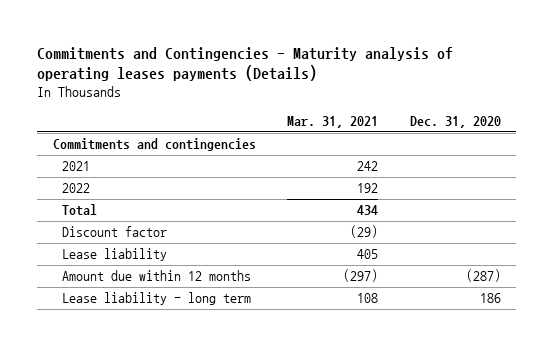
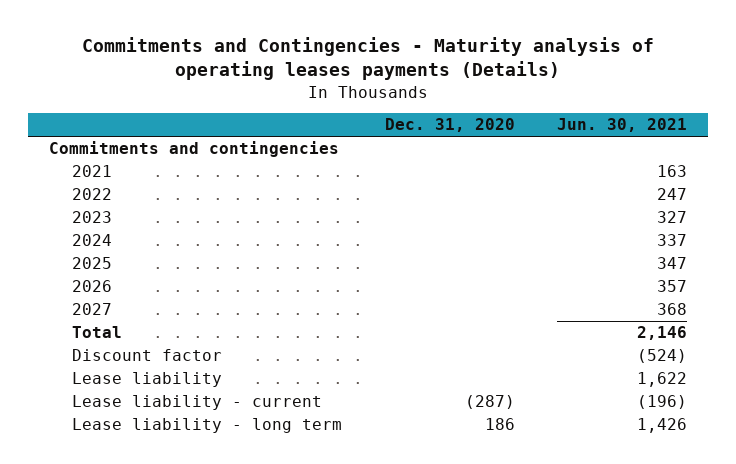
[287,116,379,129] Mar. 31, 2021 -> none
none -> [556,118,687,133] Jun. 30, 2021
none -> [72,211,113,224] 2023
none -> [72,234,113,247] 2024
none -> [72,257,113,270] 2025
none -> [72,280,113,293] 2026
none -> [72,303,113,316] 2027
[62,270,252,282] Amount due within 12 months -> [72,395,323,411] Lease liability - current

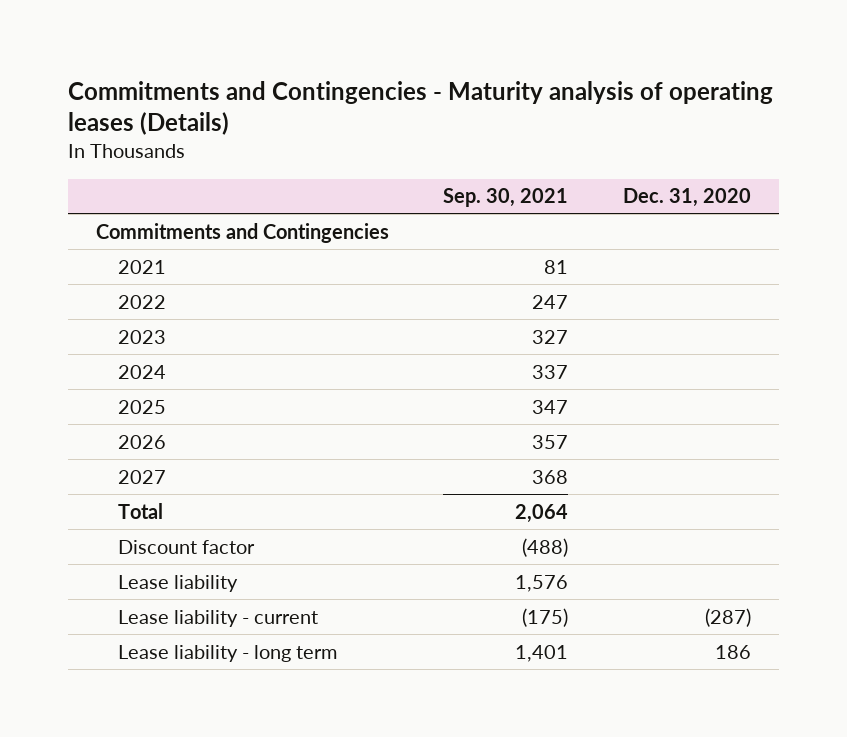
[81,37,654,81] Commitments and Contingencies - Maturity analysis of operating leases payments (Details) -> [68,80,774,136] Commitments and Contingencies - Maturity analysis of operating leases (Details)
[556,118,687,133] Jun. 30, 2021 -> none
none -> [443,188,569,208] Sep. 30, 2021
[49,141,340,158] Commitments and contingencies -> [95,222,389,243] Commitments and Contingencies

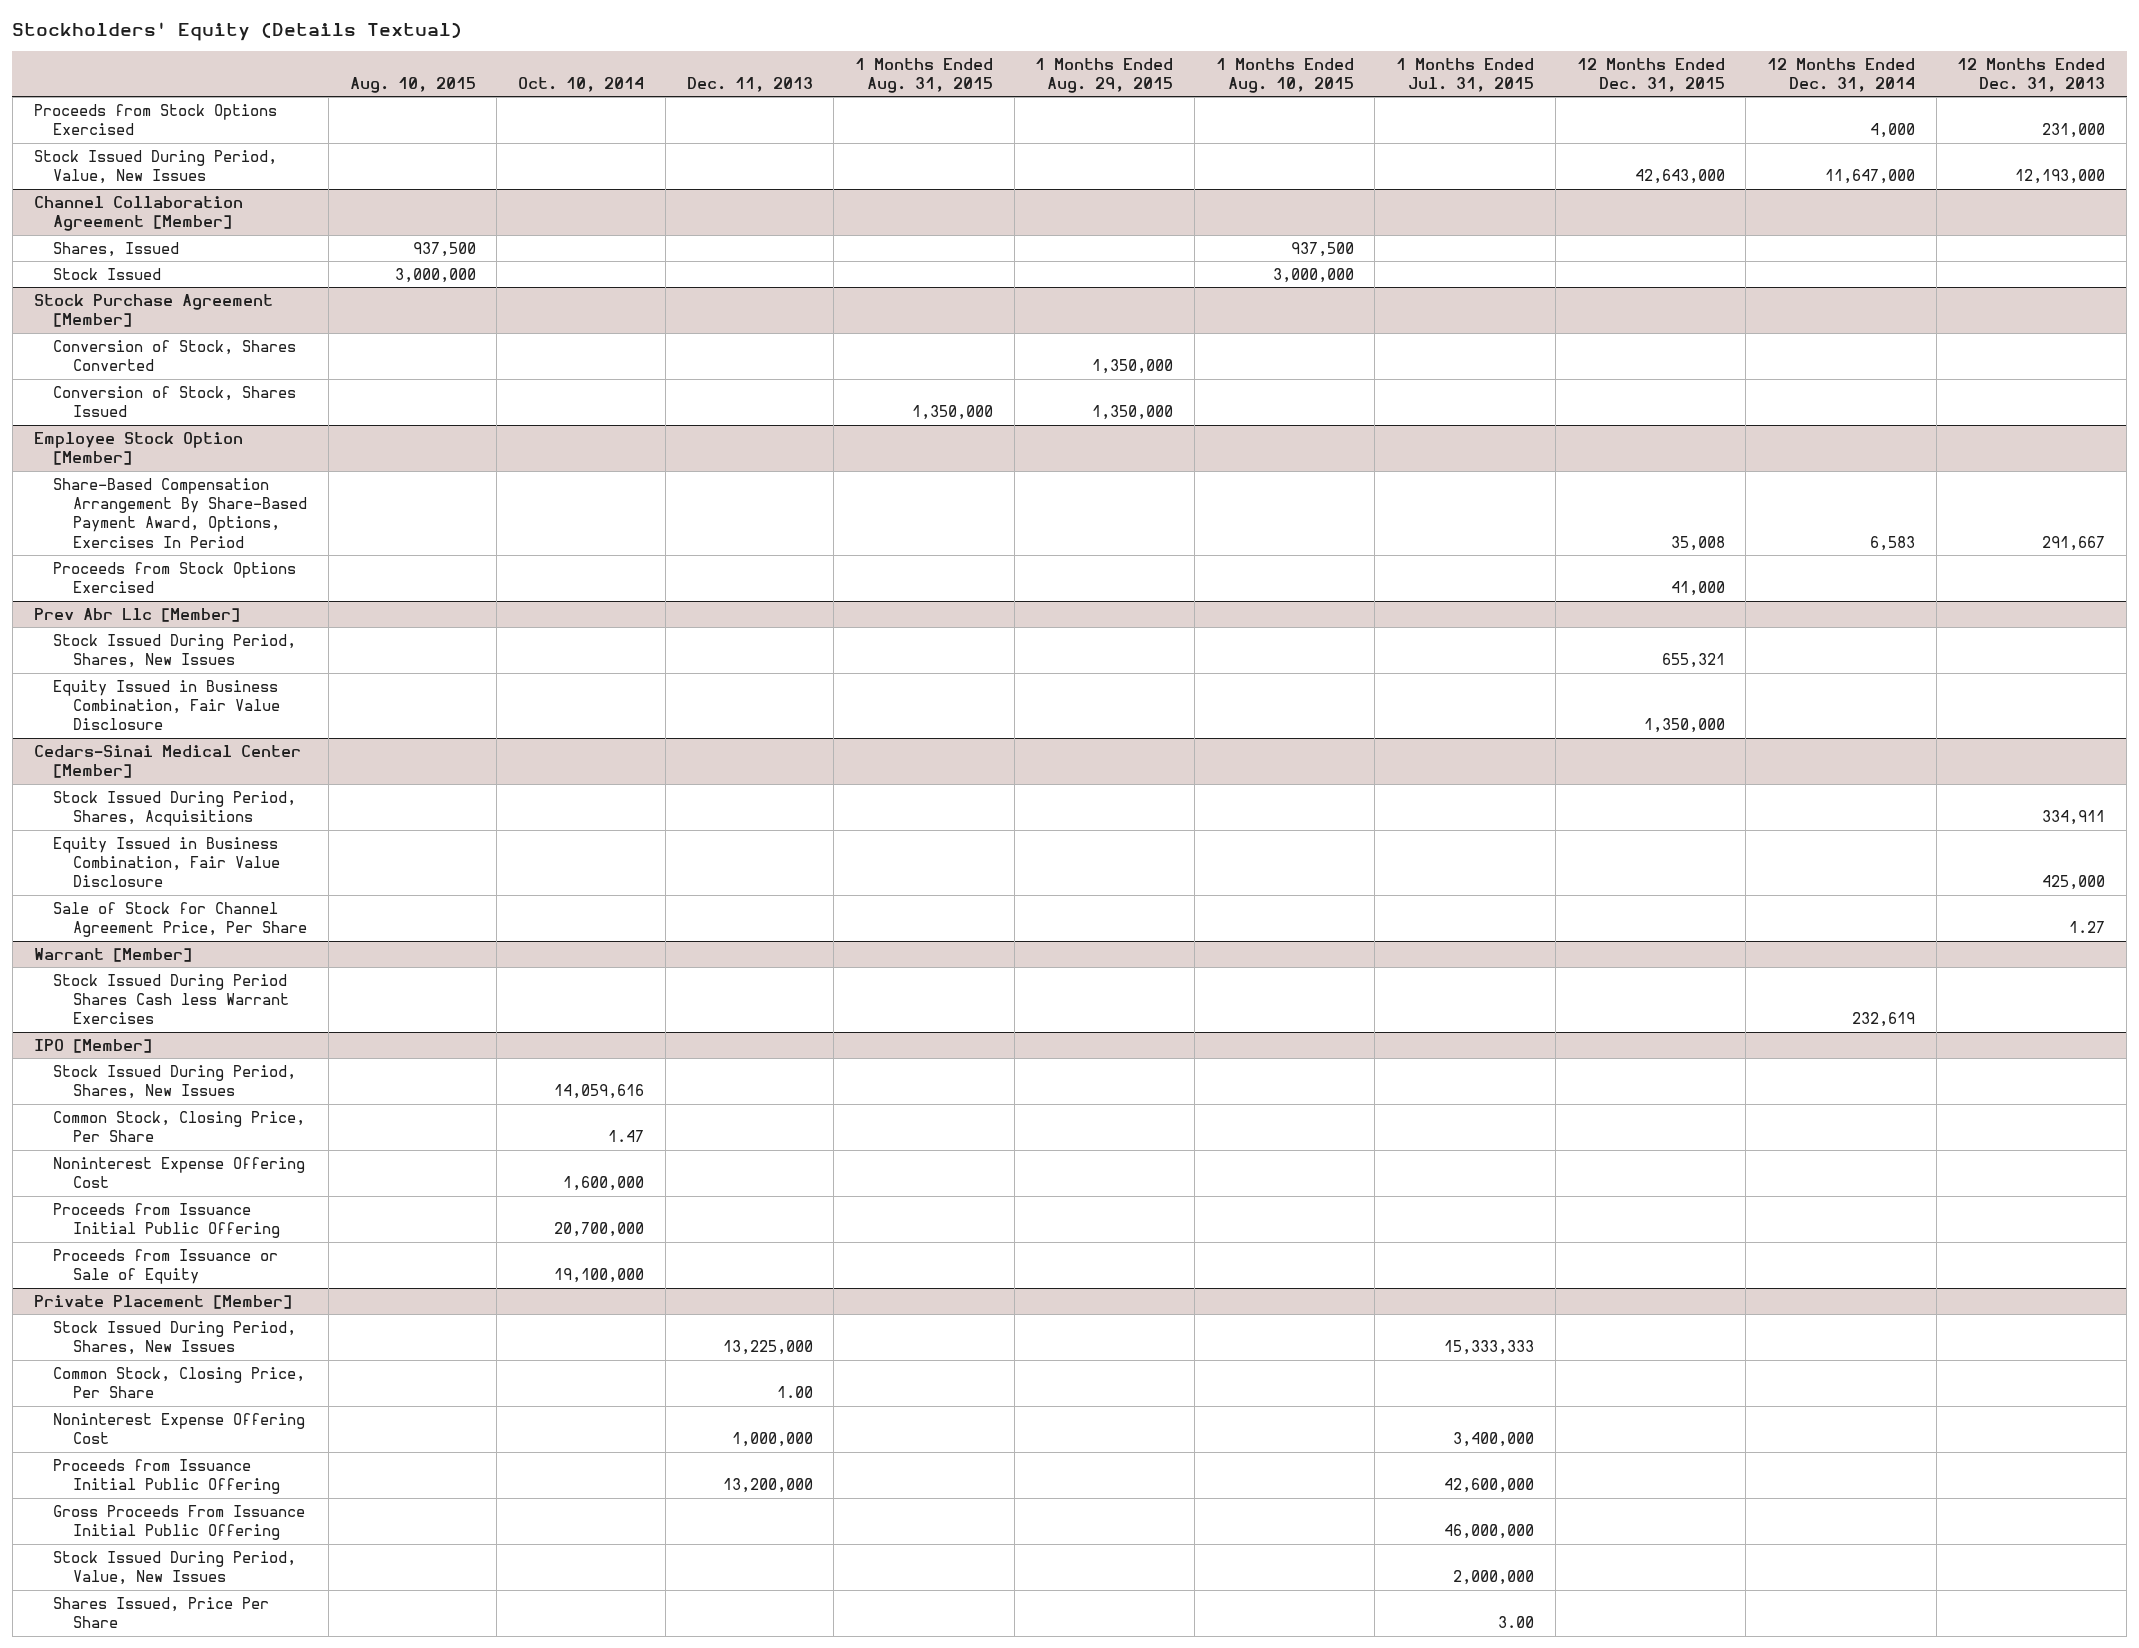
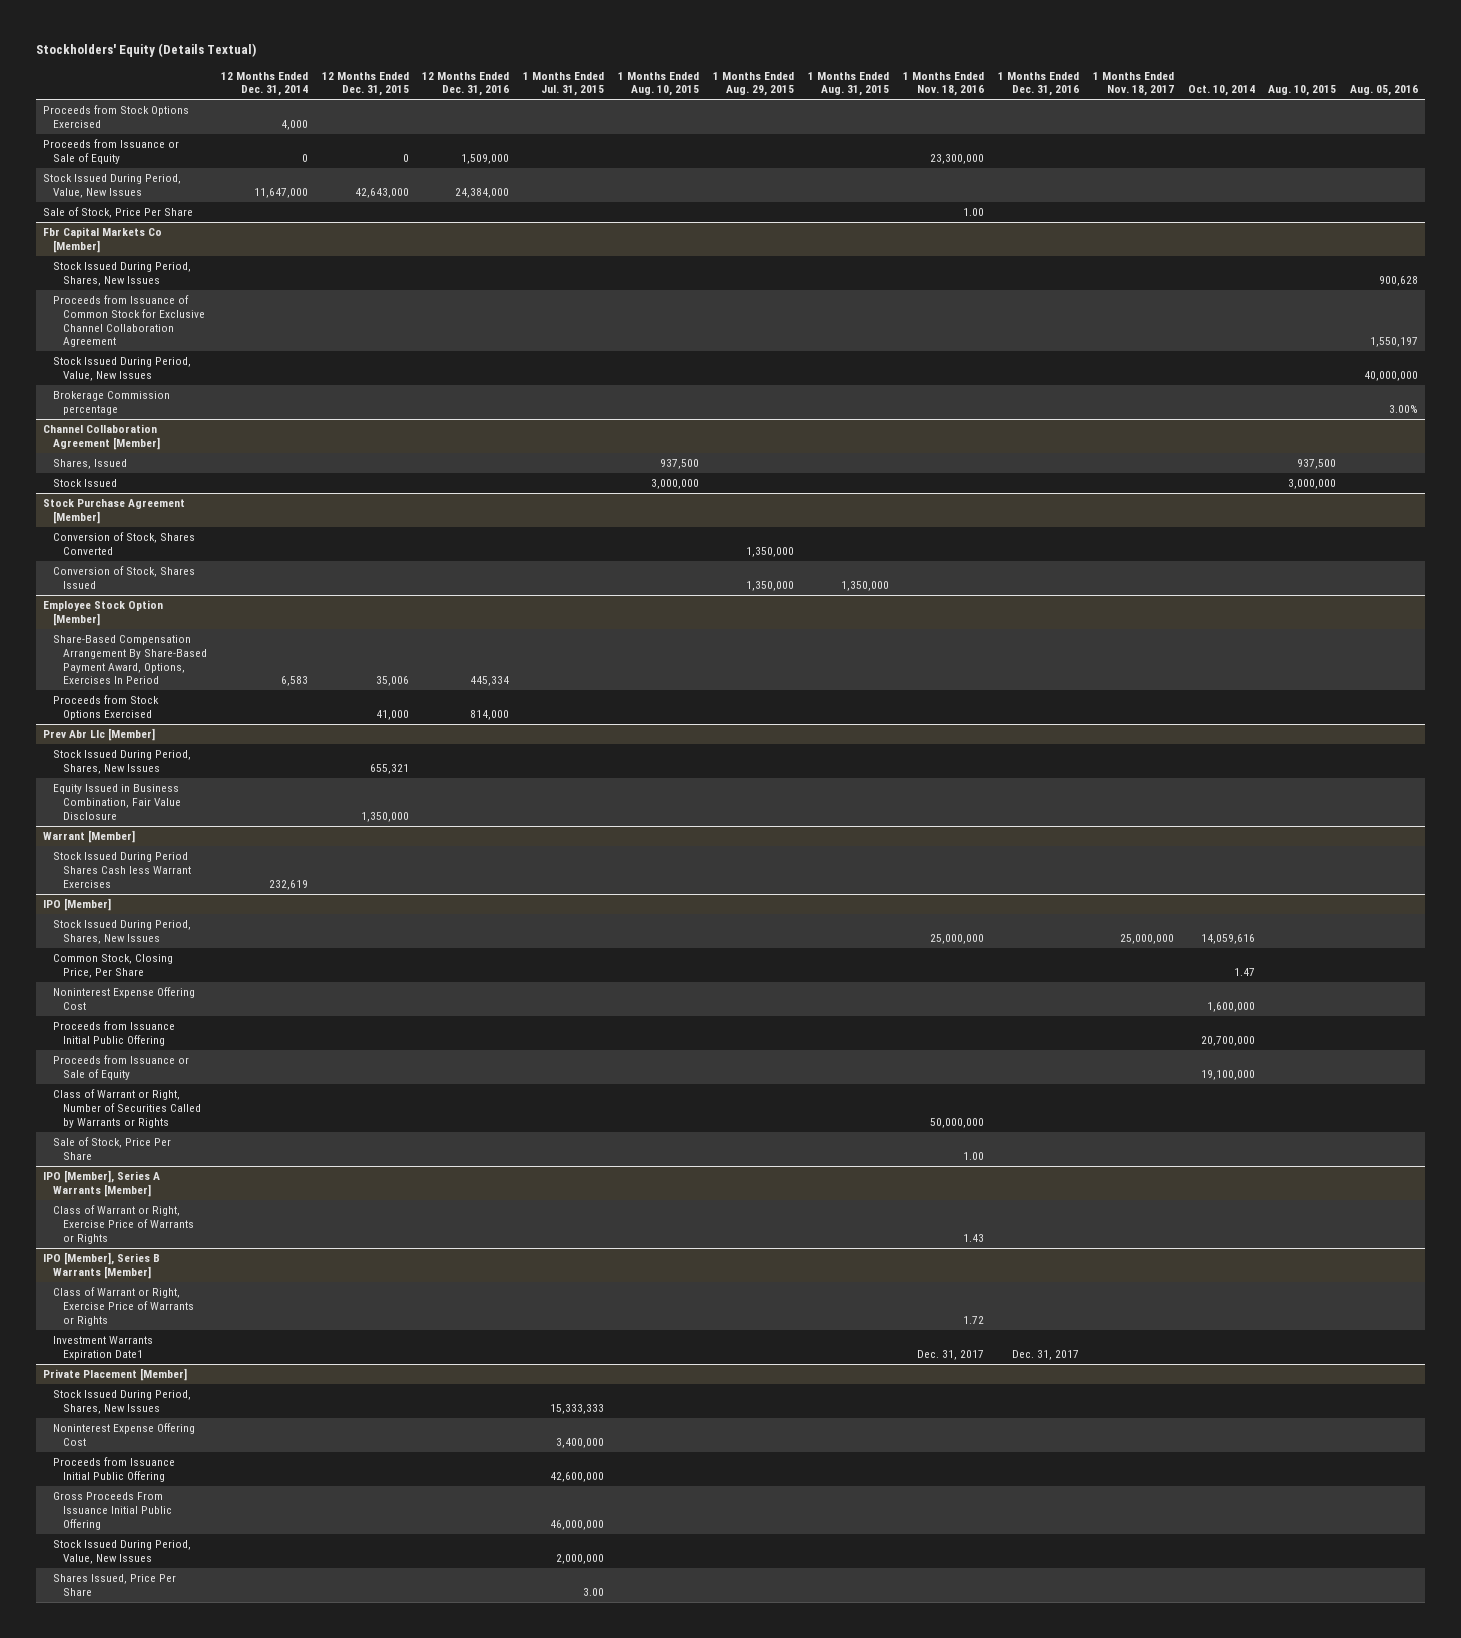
[686,76,813,92] Dec. 11, 2013 -> none
[1957,57,2106,92] 12 Months Ended Dec. 31, 2013 -> none
none -> [422,71,510,97] 12 Months Ended Dec. 31, 2016
none -> [902,71,984,97] 1 Months Ended Nov. 18, 2016
none -> [997,71,1079,97] 1 Months Ended Dec. 31, 2016
none -> [1092,71,1174,97] 1 Months Ended Nov. 18, 2017
none -> [1350,85,1419,97] Aug. 05, 2016
none -> [43,139,180,164] Proceeds from Issuance or Sale of Equity
none -> [43,207,194,219] Sale of Stock, Price Per Share
none -> [43,227,163,253] Fbr Capital Markets Co [Member]
none -> [53,262,192,286] Stock Issued During Period, Shares, New Issues
none -> [53,295,205,348] Proceeds from Issuance of Common Stock for Exclusive Channel Collaboration Agreement
none -> [53,357,192,381] Stock Issued During Period, Value, New Issues
none -> [53,391,171,415] Brokerage Commission percentage
[1670,535,1725,551] 35,008 -> [375,676,409,687] 35,006
[33,744,301,779] Cedars-Sinai Medical Center [Member] -> none
[53,790,297,827] Stock Issued During Period, Shares, Acquisitions -> none
[53,836,281,888] Equity Issued in Business Combination, Fair Value Disclosure -> none
[53,901,308,938] Sale of Stock for Channel Agreement Price, Per Share -> none
none -> [53,1089,201,1128] Class of Warrant or Right, Number of Securities Called by Warrants or Rights
none -> [53,1137,172,1160] Sale of Stock, Price Per Share
none -> [43,1170,161,1197] IPO [Member], Series A Warrants [Member]
none -> [53,1205,194,1244] Class of Warrant or Right, Exercise Price of Warrants or Rights
none -> [43,1252,161,1279] IPO [Member], Series B Warrants [Member]
none -> [53,1287,194,1326] Class of Warrant or Right, Exercise Price of Warrants or Rights
none -> [53,1336,154,1360] Investment Warrants Expiration Date1
[53,1366,306,1399] Common Stock, Closing Price, Per Share -> none

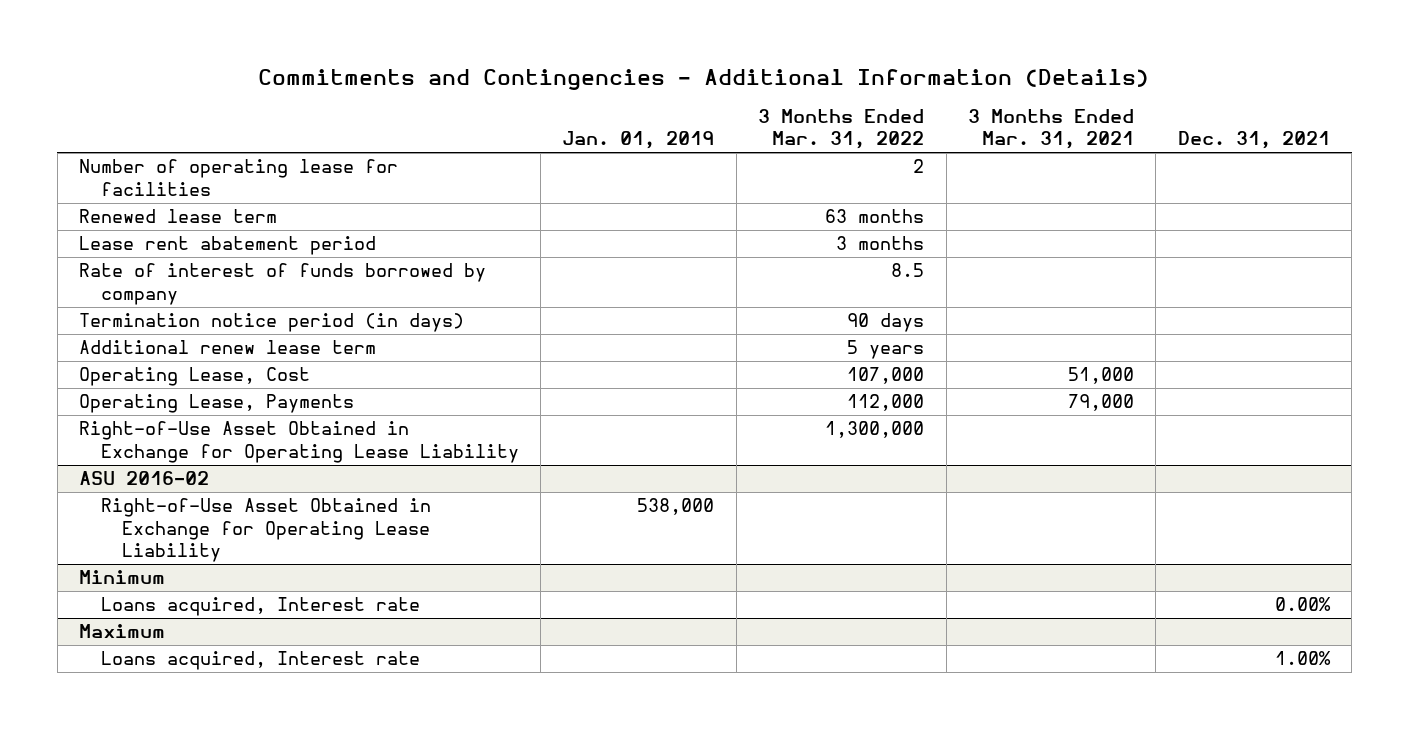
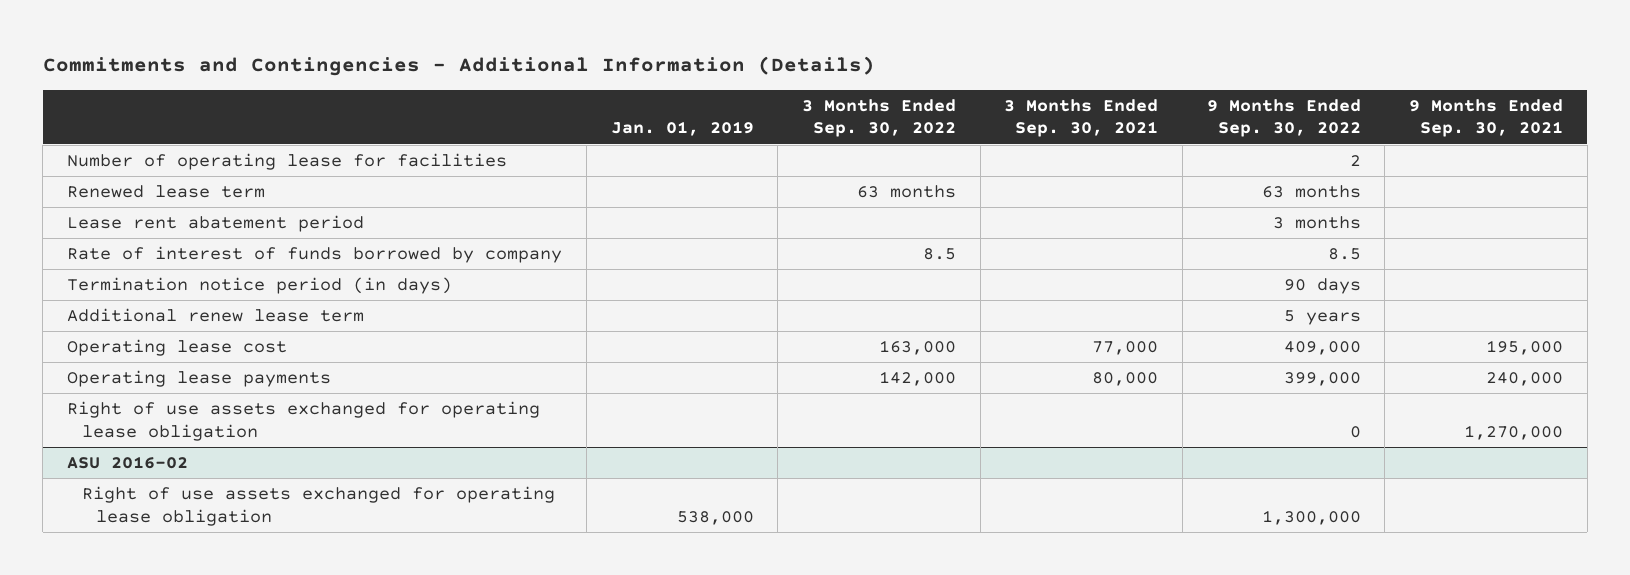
[758,108,925,150] 3 Months Ended Mar. 31, 2022 -> none
[968,108,1135,150] 3 Months Ended Mar. 31, 2021 -> none
[1177,131,1330,150] Dec. 31, 2021 -> none
none -> [801,98,956,138] 3 Months Ended Sep. 30, 2022
none -> [1004,98,1159,138] 3 Months Ended Sep. 30, 2021
none -> [1206,98,1361,138] 9 Months Ended Sep. 30, 2022
none -> [1409,98,1564,138] 9 Months Ended Sep. 30, 2021
[79,367,311,387] Operating Lease, Cost -> [67,339,288,357] Operating lease cost
[79,394,355,414] Operating Lease, Payments -> [67,370,332,388] Operating lease payments
[79,421,519,463] Right-of-Use Asset Obtained in Exchange for Operating Lease Liability -> [67,401,541,441] Right of use assets exchanged for operating lease obligation
[79,570,166,585] Minimum -> none
[100,597,420,617] Loans acquired, Interest rate -> none
[79,624,166,639] Maximum -> none
[100,651,420,671] Loans acquired, Interest rate -> none
[100,498,431,562] Right-of-Use Asset Obtained in Exchange for Operating Lease Liability -> [81,486,555,526] Right of use assets exchanged for operating lease obligation

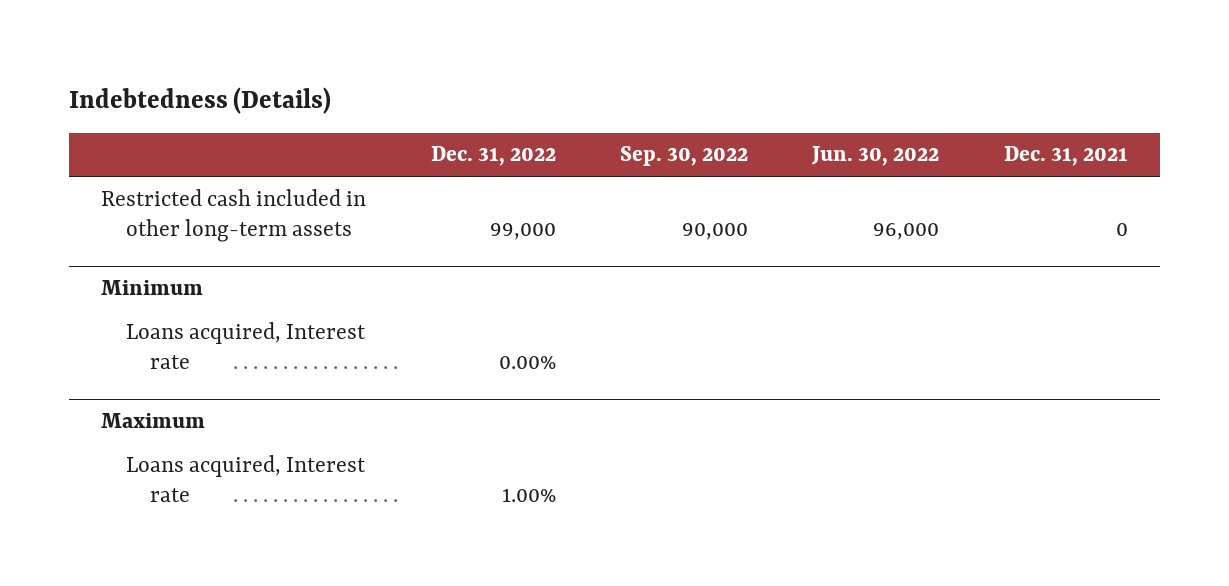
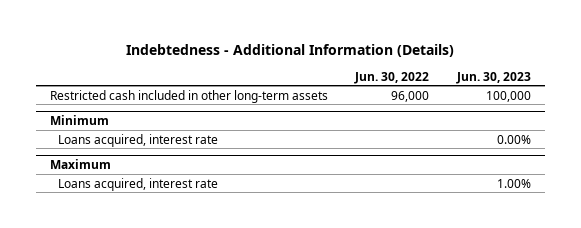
[69,86,332,114] Indebtedness (Details) -> [126,43,455,57] Indebtedness - Additional Information (Details)
[430,146,556,167] Dec. 31, 2022 -> none
[620,146,749,167] Sep. 30, 2022 -> none
[1003,146,1128,167] Dec. 31, 2021 -> none
none -> [455,71,531,84] Jun. 30, 2023
[125,321,366,370] Loans acquired, Interest rate -> [58,133,219,147] Loans acquired, interest rate
[125,454,366,503] Loans acquired, Interest rate -> [58,177,219,191] Loans acquired, interest rate

